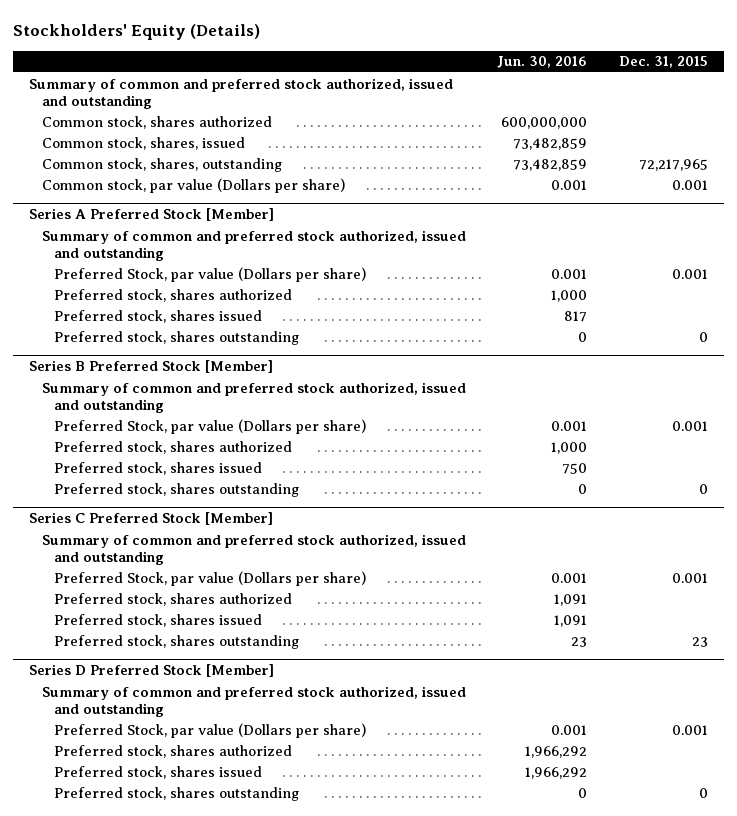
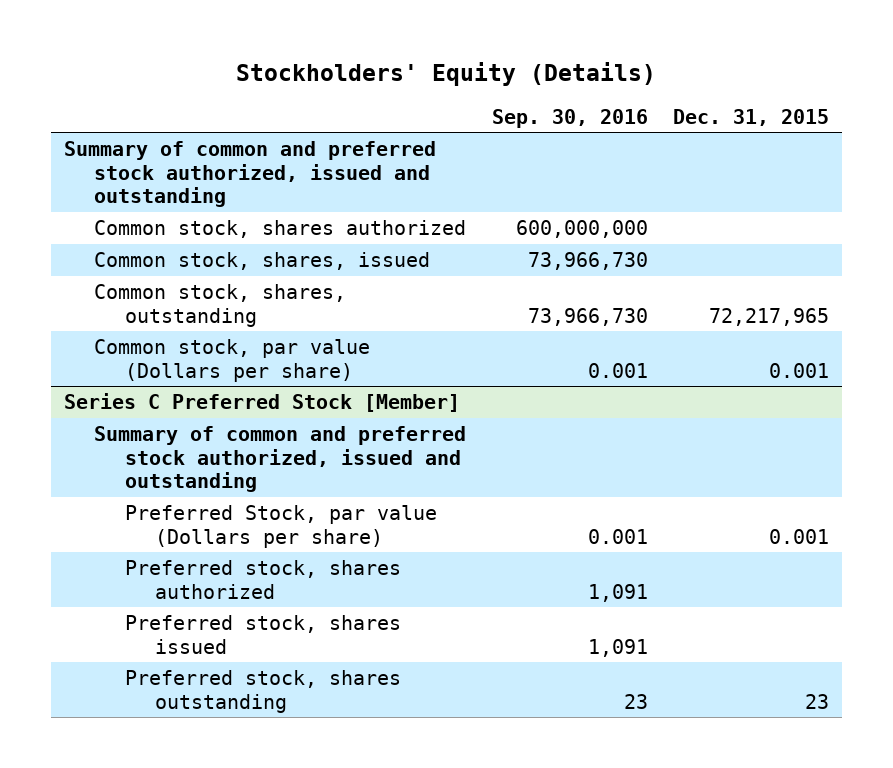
[497,56,588,69] Jun. 30, 2016 -> none
none -> [491,108,648,128] Sep. 30, 2016
[29,208,275,222] Series A Preferred Stock [Member] -> none
[41,229,466,261] Summary of common and preferred stock authorized, issued and outstanding -> none
[54,266,367,282] Preferred Stock, par value (Dollars per share) -> none
[54,288,293,302] Preferred stock, shares authorized -> none
[54,309,263,323] Preferred stock, shares issued -> none
[54,330,300,345] Preferred stock, shares outstanding -> none
[29,360,274,374] Series B Preferred Stock [Member] -> none
[41,381,466,413] Summary of common and preferred stock authorized, issued and outstanding -> none
[54,418,367,434] Preferred Stock, par value (Dollars per share) -> none
[54,440,293,454] Preferred stock, shares authorized -> none
[54,461,263,475] Preferred stock, shares issued -> none
[54,482,300,497] Preferred stock, shares outstanding -> none
[29,664,275,678] Series D Preferred Stock [Member] -> none
[41,685,466,717] Summary of common and preferred stock authorized, issued and outstanding -> none
[54,722,367,738] Preferred Stock, par value (Dollars per share) -> none
[54,744,293,758] Preferred stock, shares authorized -> none
[54,765,263,779] Preferred stock, shares issued -> none
[54,786,300,801] Preferred stock, shares outstanding -> none

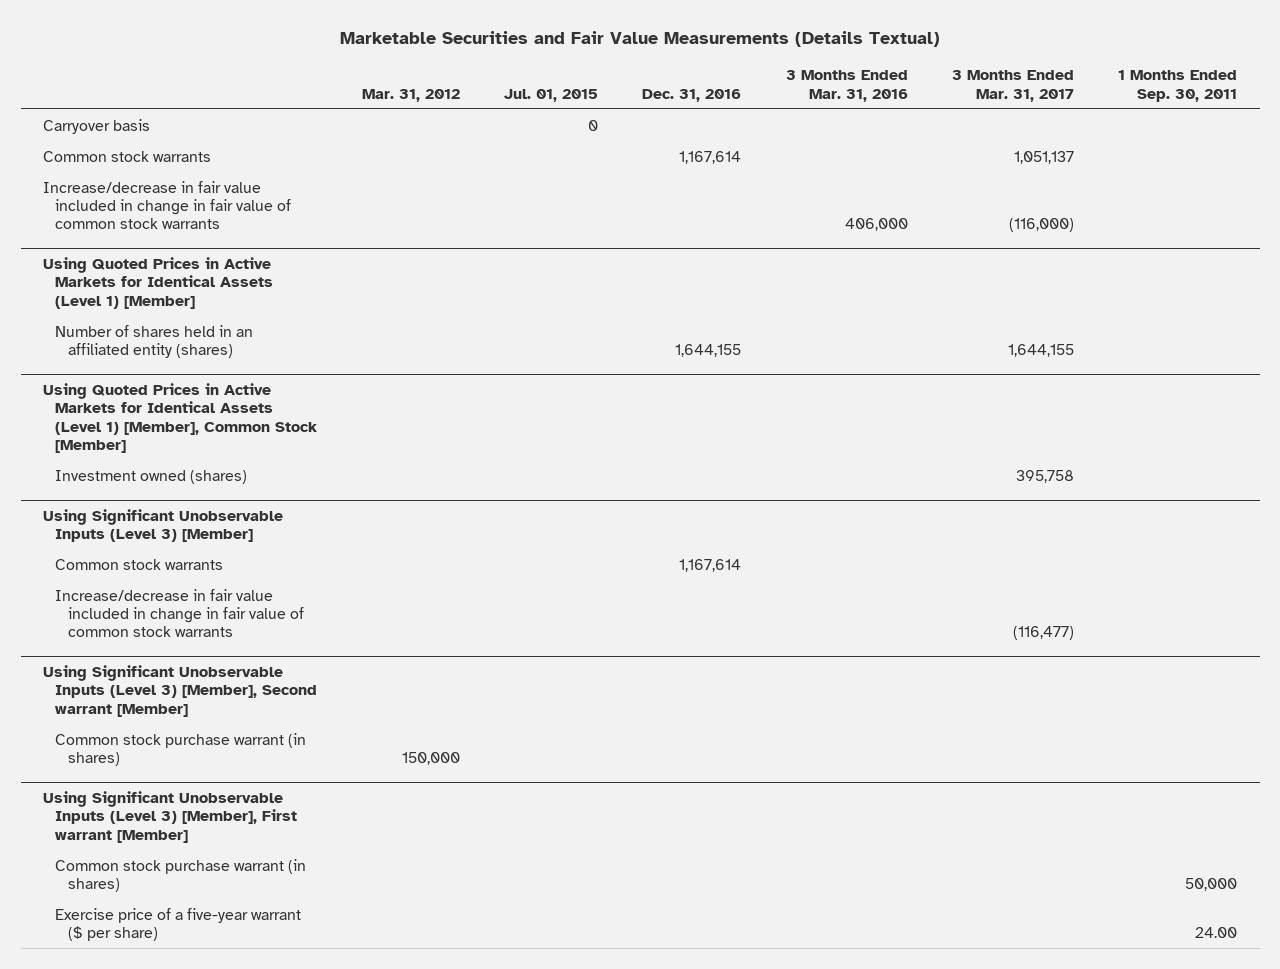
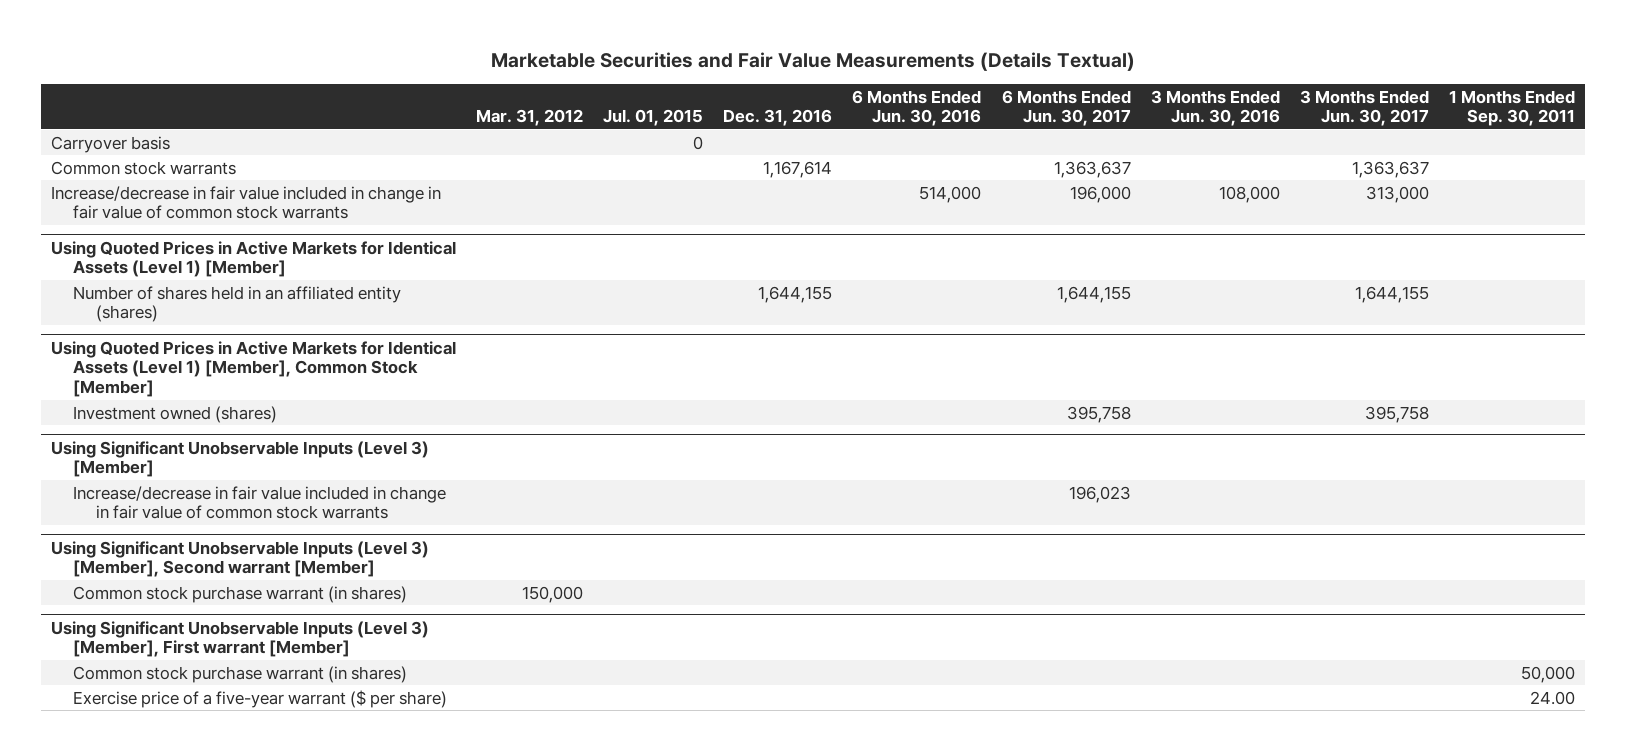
[785,70,908,102] 3 Months Ended Mar. 31, 2016 -> none
[952,70,1075,102] 3 Months Ended Mar. 31, 2017 -> none
none -> [852,89,982,127] 6 Months Ended Jun. 30, 2016
none -> [1001,89,1131,127] 6 Months Ended Jun. 30, 2017
none -> [1150,89,1280,127] 3 Months Ended Jun. 30, 2016
none -> [1299,89,1429,127] 3 Months Ended Jun. 30, 2017
[55,558,224,570] Common stock warrants -> none

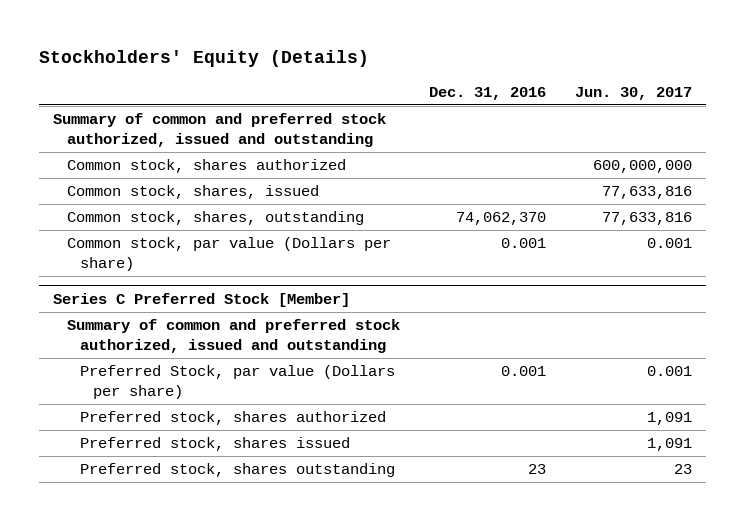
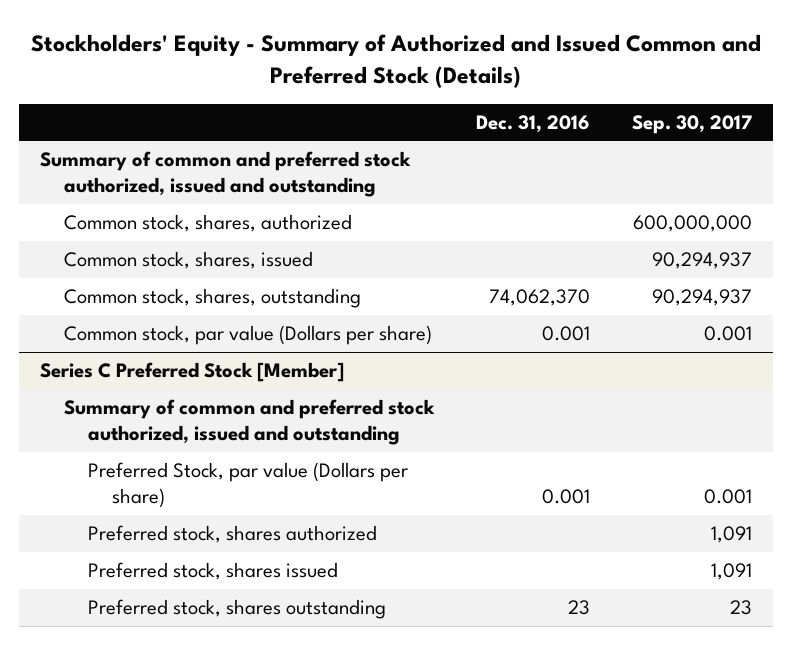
[38,49,369,67] Stockholders' Equity (Details) -> [30,34,761,88] Stockholders' Equity - Summary of Authorized and Issued Common and Preferred Stock (Details)
[574,86,692,100] Jun. 30, 2017 -> none
none -> [631,114,752,134] Sep. 30, 2017
[66,159,346,174] Common stock, shares authorized -> [64,214,353,233] Common stock, shares, authorized

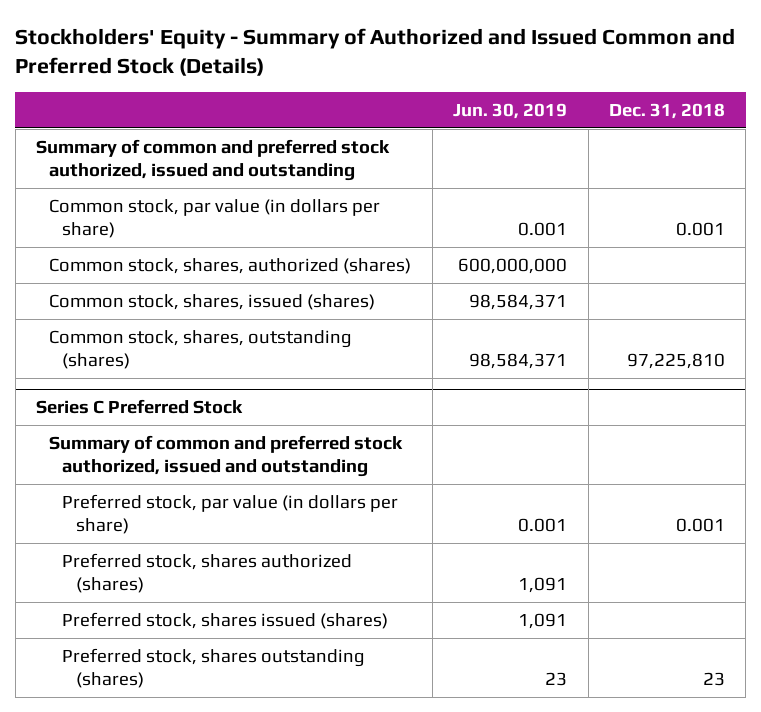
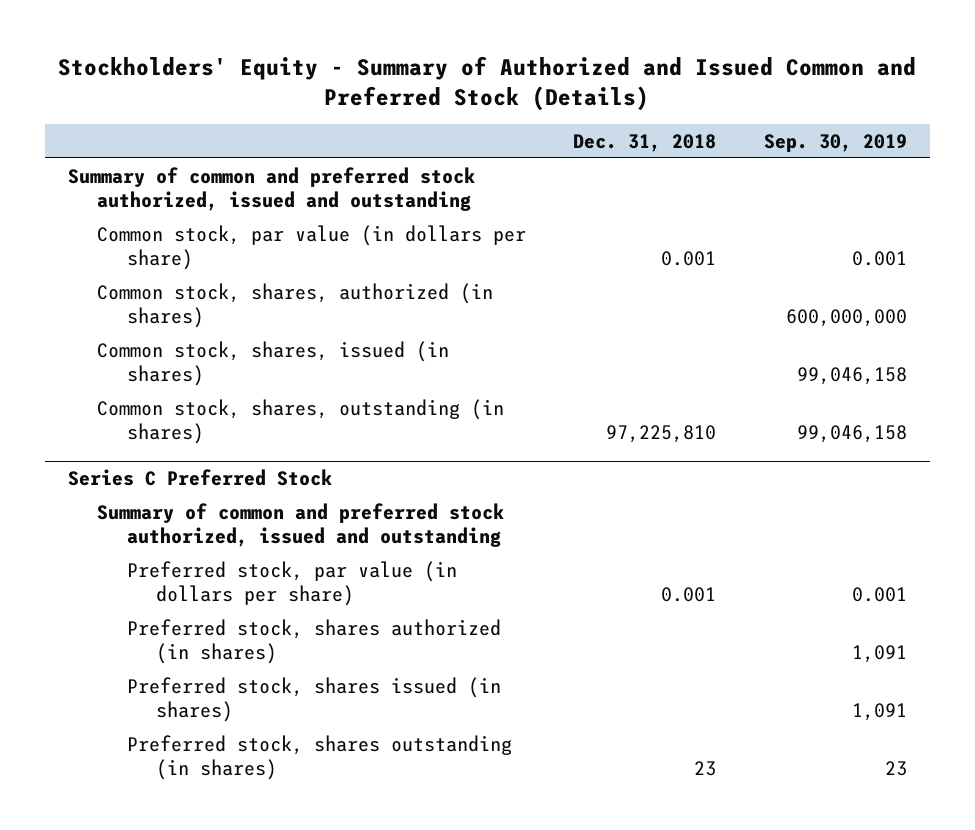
[453,102,568,119] Jun. 30, 2019 -> none
none -> [763,133,907,152] Sep. 30, 2019
[49,257,412,274] Common stock, shares, authorized (shares) -> [97,282,494,329] Common stock, shares, authorized (in shares)
[49,293,376,310] Common stock, shares, issued (shares) -> [97,340,450,387] Common stock, shares, issued (in shares)
[49,329,353,369] Common stock, shares, outstanding (shares) -> [97,398,505,445] Common stock, shares, outstanding (in shares)
[62,552,353,593] Preferred stock, shares authorized (shares) -> [126,618,501,665] Preferred stock, shares authorized (in shares)
[62,611,389,629] Preferred stock, shares issued (shares) -> [126,676,501,723] Preferred stock, shares issued (in shares)
[62,647,366,688] Preferred stock, shares outstanding (shares) -> [126,734,512,781] Preferred stock, shares outstanding (in shares)

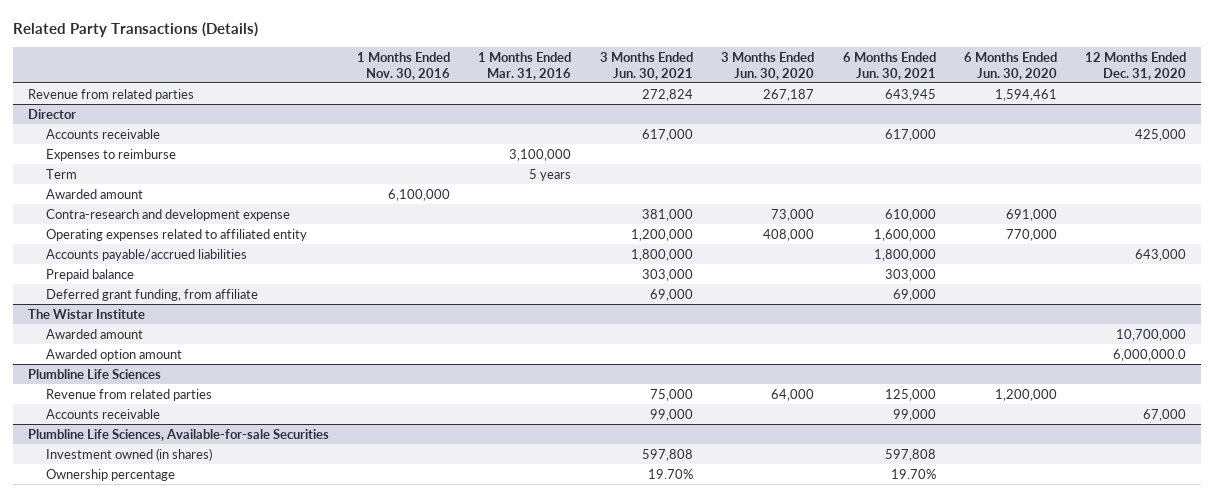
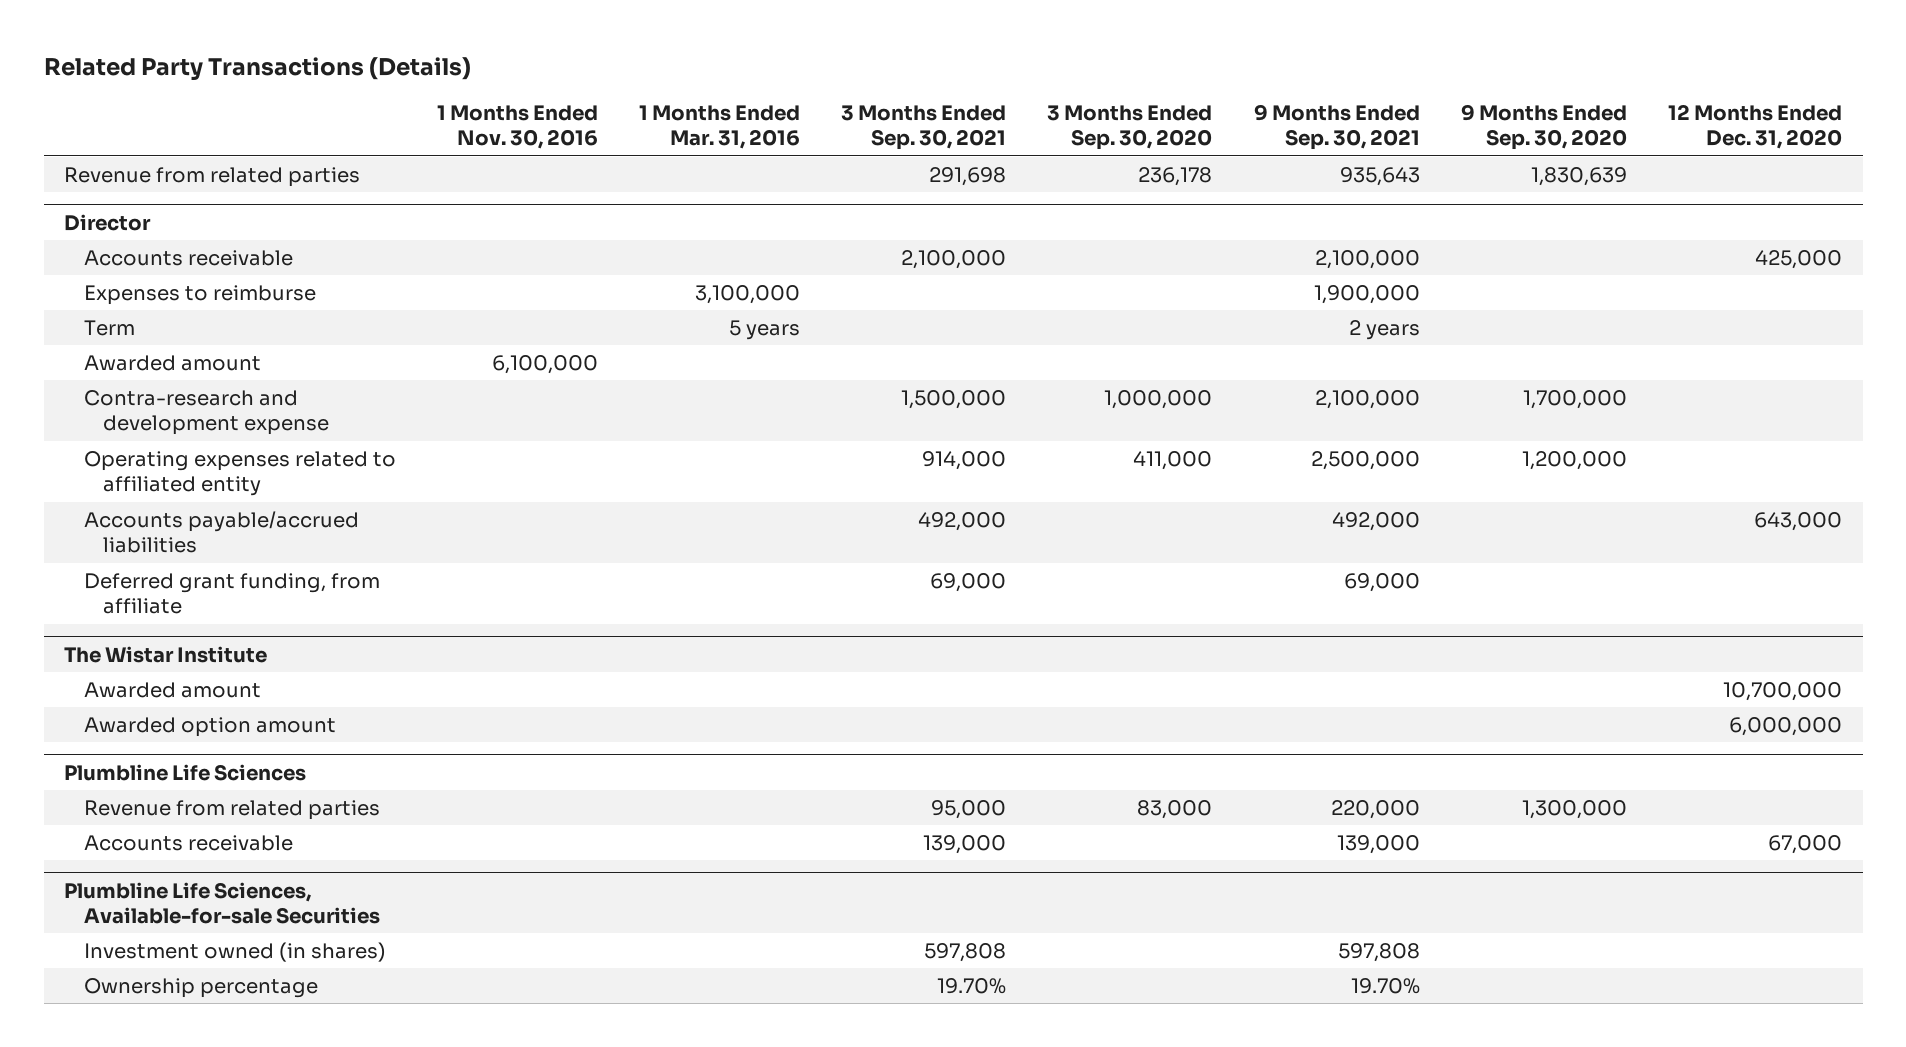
[599,51,693,80] 3 Months Ended Jun. 30, 2021 -> none
[721,51,815,80] 3 Months Ended Jun. 30, 2020 -> none
[842,51,936,80] 6 Months Ended Jun. 30, 2021 -> none
[964,51,1058,80] 6 Months Ended Jun. 30, 2020 -> none
none -> [841,104,1007,151] 3 Months Ended Sep. 30, 2021
none -> [1047,104,1213,151] 3 Months Ended Sep. 30, 2020
none -> [1253,103,1420,151] 9 Months Ended Sep. 30, 2021
none -> [1460,103,1627,151] 9 Months Ended Sep. 30, 2020
[46,268,135,281] Prepaid balance -> none
[1113,348,1187,361] 6,000,000.0 -> [1729,716,1843,736] 6,000,000

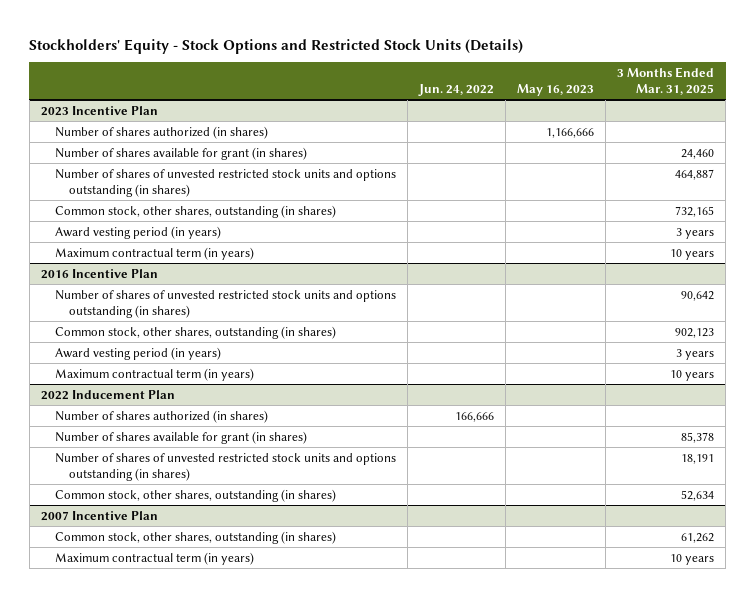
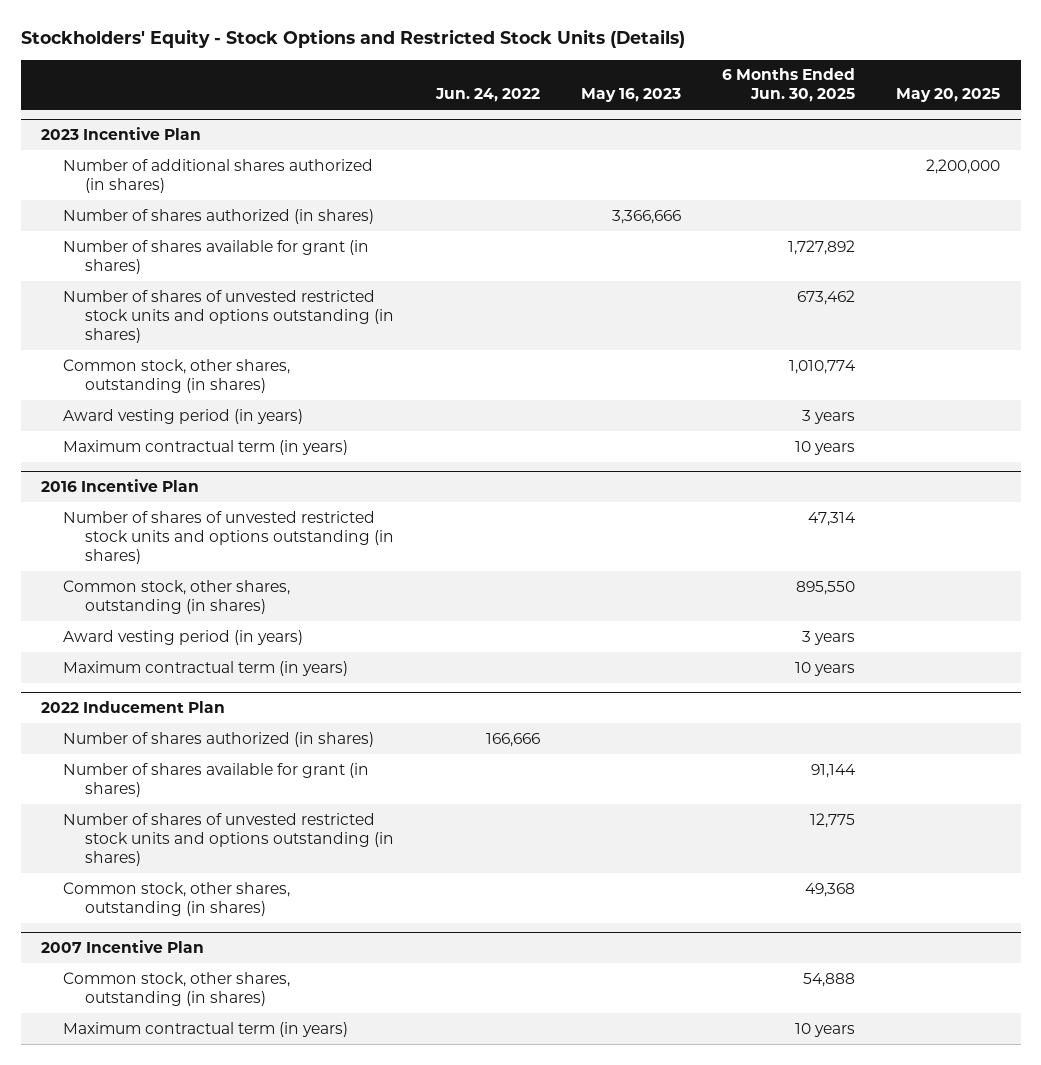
[617,67,715,95] 3 Months Ended Mar. 31, 2025 -> none
none -> [722,68,856,103] 6 Months Ended Jun. 30, 2025
none -> [896,88,1001,103] May 20, 2025
none -> [63,158,374,193] Number of additional shares authorized (in shares)
[546,127,595,138] 1,166,666 -> [611,209,681,224] 3,366,666

